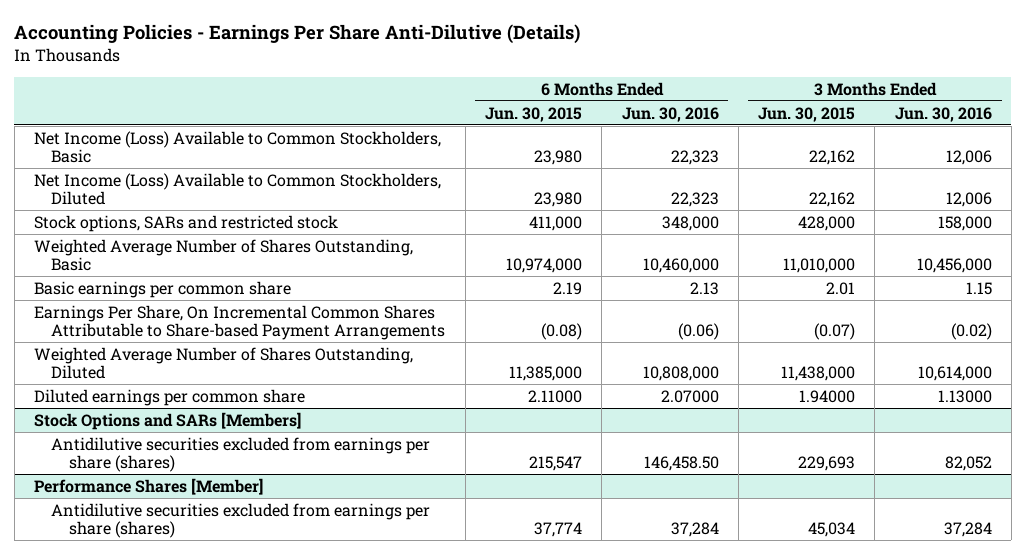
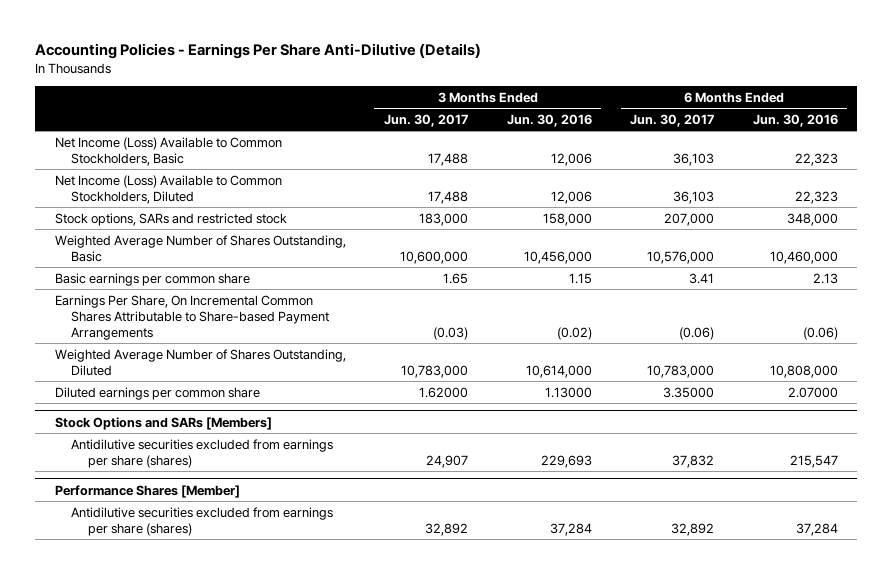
[484,106,582,122] Jun. 30, 2015 -> none
[758,106,856,122] Jun. 30, 2015 -> none
none -> [384,113,469,127] Jun. 30, 2017
none -> [630,113,715,127] Jun. 30, 2017
[643,456,719,472] 146,458.50 -> [789,454,838,468] 215,547
[944,456,992,472] 82,052 -> [540,454,592,468] 229,693

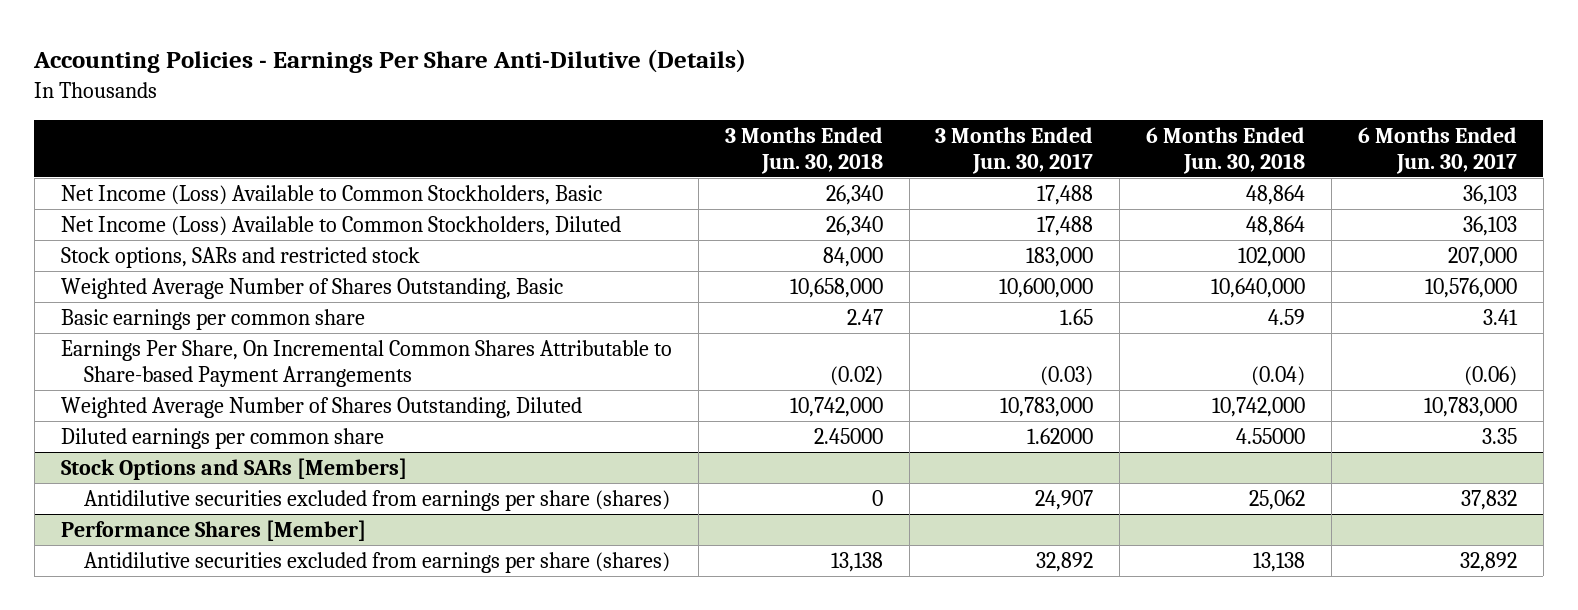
[506,113,592,127] Jun. 30, 2016 -> none
[752,113,838,127] Jun. 30, 2016 -> none
none -> [724,126,883,174] 3 Months Ended Jun. 30, 2018
none -> [1146,126,1306,174] 6 Months Ended Jun. 30, 2018
[663,386,715,398] 3.35000 -> [1482,428,1518,445] 3.35

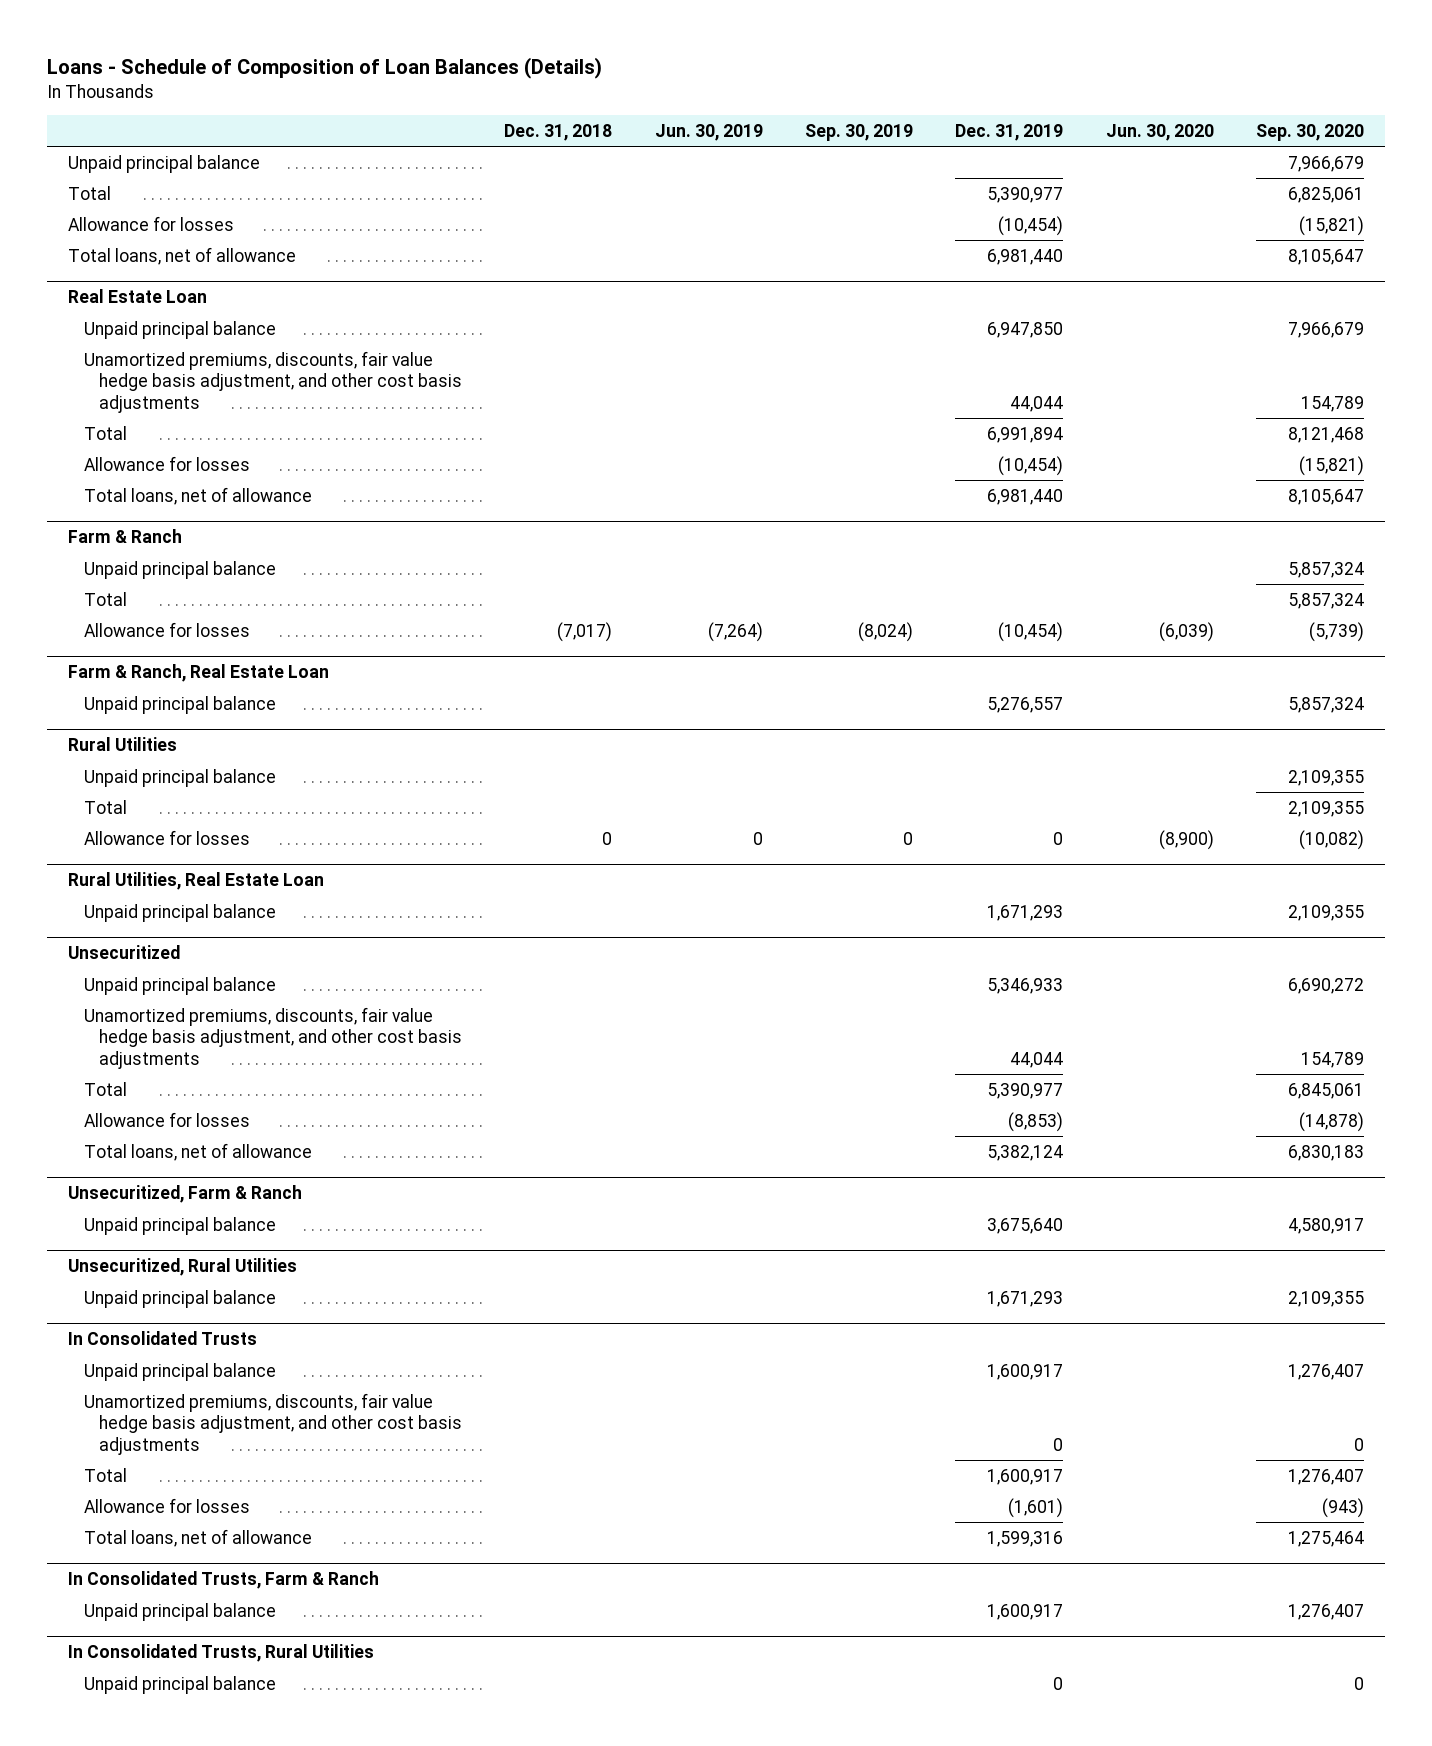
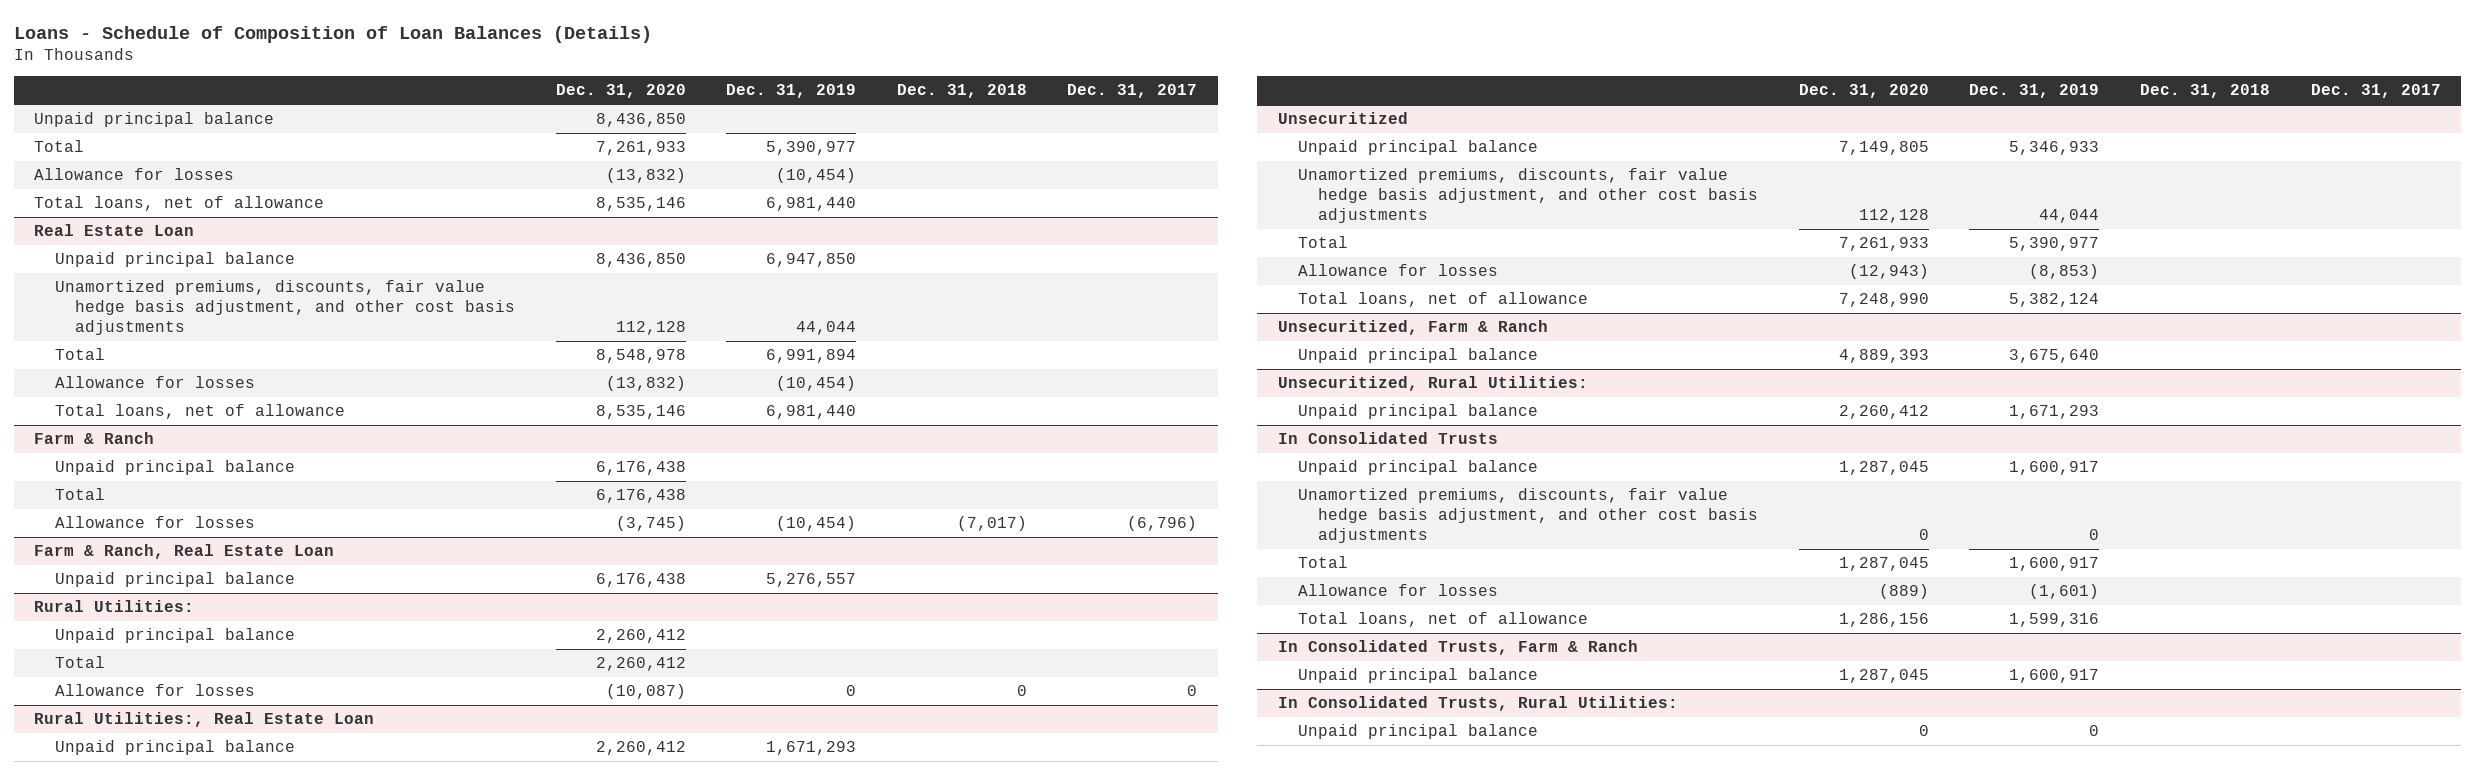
[654,123,763,141] Jun. 30, 2019 -> none
[805,123,914,141] Sep. 30, 2019 -> none
[1105,123,1214,141] Jun. 30, 2020 -> none
[1255,123,1364,141] Sep. 30, 2020 -> none
none -> [555,84,686,99] Dec. 31, 2020
none -> [1067,84,1198,99] Dec. 31, 2017
[68,737,178,752] Rural Utilities -> [34,600,195,613] Rural Utilities:
[68,872,325,891] Rural Utilities, Real Estate Loan -> [34,712,375,728] Rural Utilities:, Real Estate Loan
[68,1258,298,1277] Unsecuritized, Rural Utilities -> [1277,376,1588,392] Unsecuritized, Rural Utilities:
[68,1644,375,1663] In Consolidated Trusts, Rural Utilities -> [1277,696,1678,712] In Consolidated Trusts, Rural Utilities:

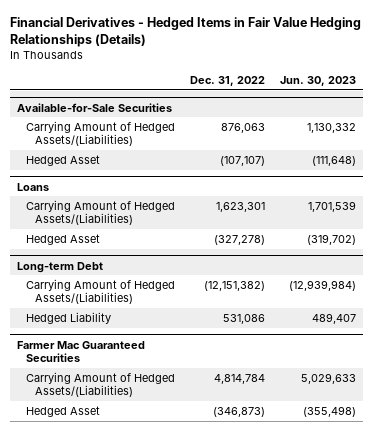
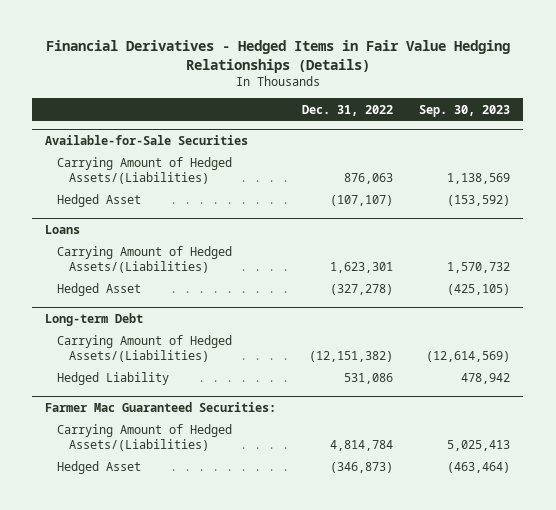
[279,75,356,86] Jun. 30, 2023 -> none
none -> [419,104,511,117] Sep. 30, 2023
[16,340,145,362] Farmer Mac Guaranteed Securities -> [45,401,277,412] Farmer Mac Guaranteed Securities:

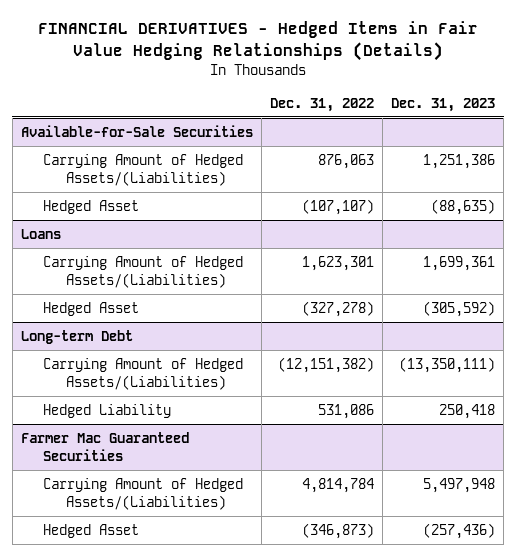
[45,40,510,74] Financial Derivatives - Hedged Items in Fair Value Hedging Relationships (Details) -> [37,21,478,61] FINANCIAL DERIVATIVES - Hedged Items in Fair Value Hedging Relationships (Details)
[419,104,511,117] Sep. 30, 2023 -> none
none -> [391,97,496,112] Dec. 31, 2023
[45,401,277,412] Farmer Mac Guaranteed Securities: -> [20,431,189,461] Farmer Mac Guaranteed Securities

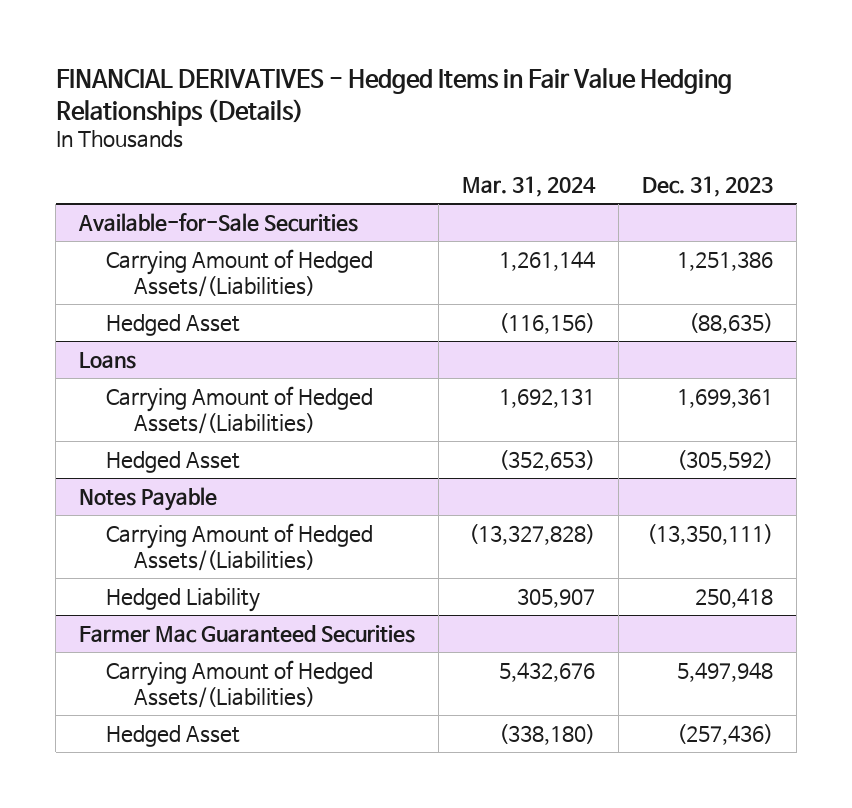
[269,97,374,112] Dec. 31, 2022 -> none
none -> [462,176,597,198] Mar. 31, 2024
[20,329,133,344] Long-term Debt -> [79,486,218,511] Notes Payable

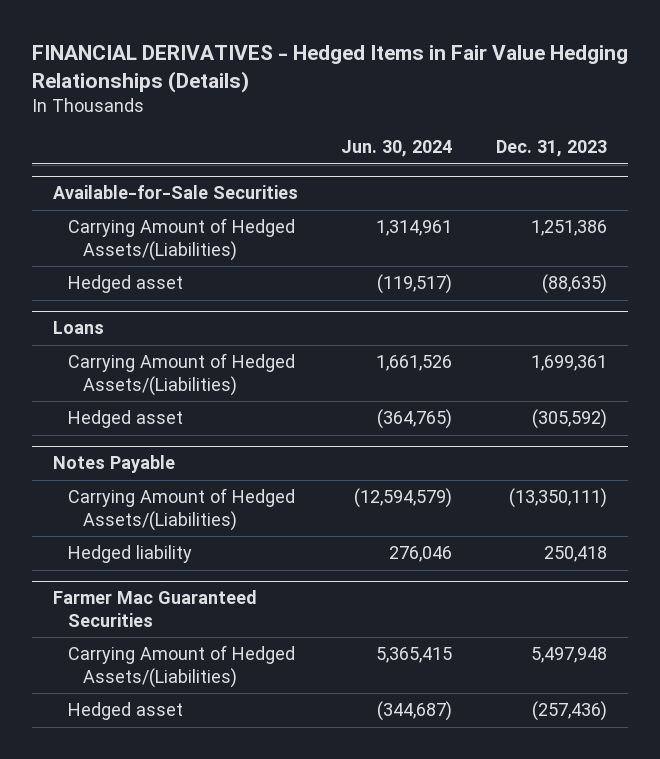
[462,176,597,198] Mar. 31, 2024 -> none
none -> [341,140,453,158] Jun. 30, 2024
[106,313,241,336] Hedged Asset -> [67,275,183,294] Hedged asset
[106,450,241,473] Hedged Asset -> [67,410,183,429] Hedged asset
[106,587,261,612] Hedged Liability -> [67,545,192,564] Hedged liability
[106,724,241,747] Hedged Asset -> [67,702,183,721] Hedged asset

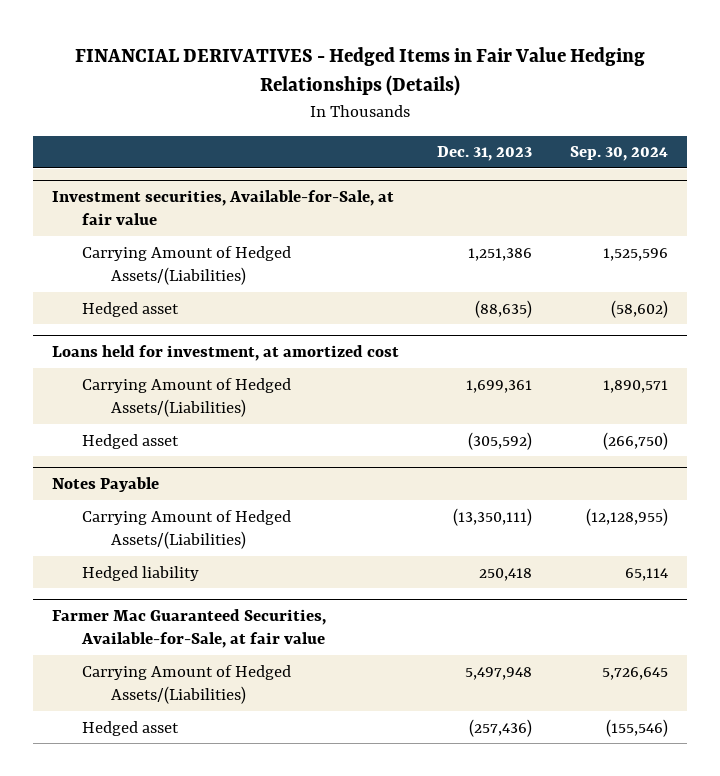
[341,140,453,158] Jun. 30, 2024 -> none
none -> [570,146,669,162] Sep. 30, 2024
[53,185,299,200] Available-for-Sale Securities -> [52,190,395,226] Investment securities, Available-for-Sale, at fair value
[53,321,105,335] Loans -> [52,345,400,362] Loans held for investment, at amortized cost
[53,590,258,627] Farmer Mac Guaranteed Securities -> [52,609,327,649] Farmer Mac Guaranteed Securities, Available-for-Sale, at fair value

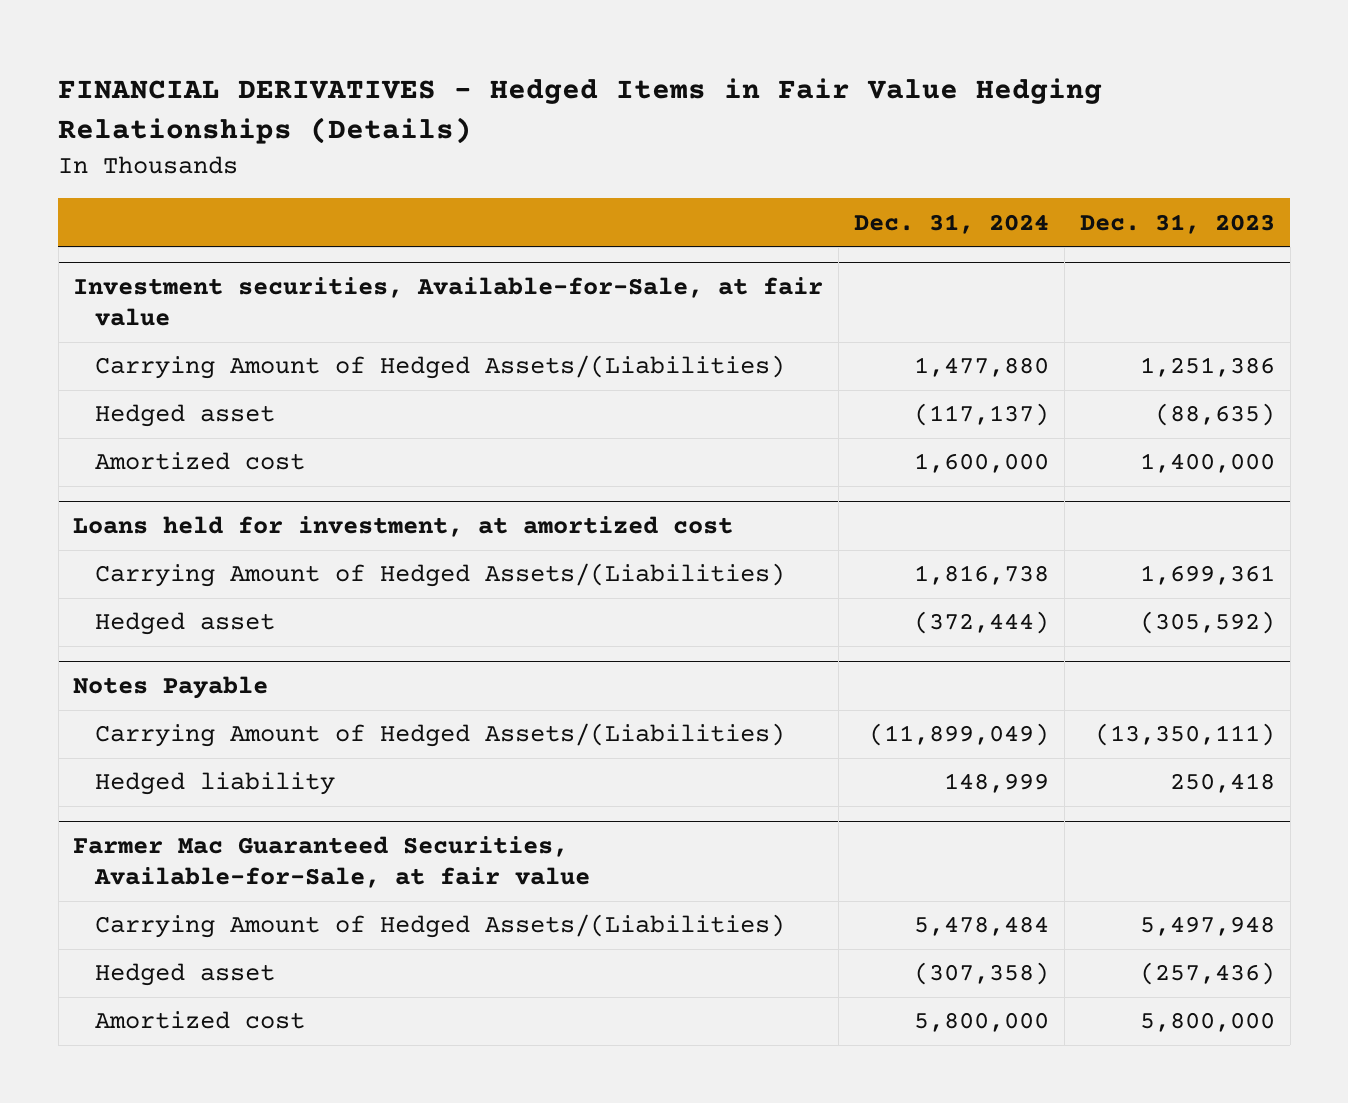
[570,146,669,162] Sep. 30, 2024 -> none
none -> [854,213,1050,234] Dec. 31, 2024
none -> [94,452,305,471] Amortized cost
none -> [94,1011,305,1030] Amortized cost

